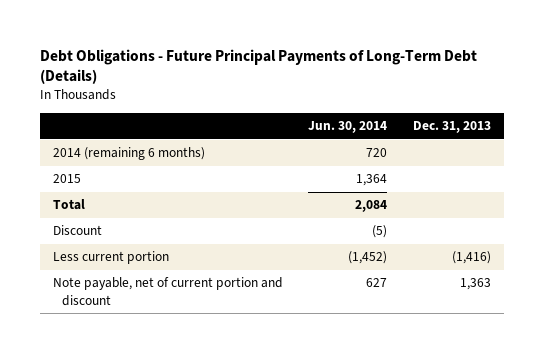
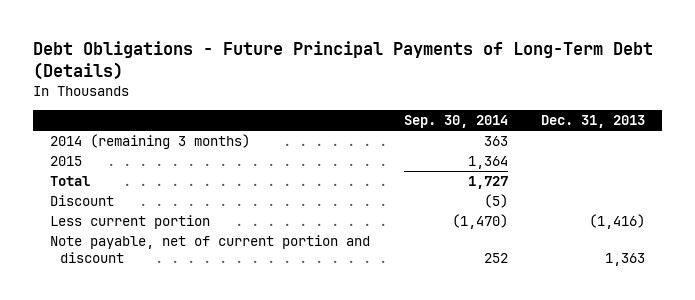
[308,121,388,134] Jun. 30, 2014 -> none
none -> [403,115,508,129] Sep. 30, 2014
[52,147,205,161] 2014 (remaining 6 months) -> [49,134,250,150] 2014 (remaining 3 months)

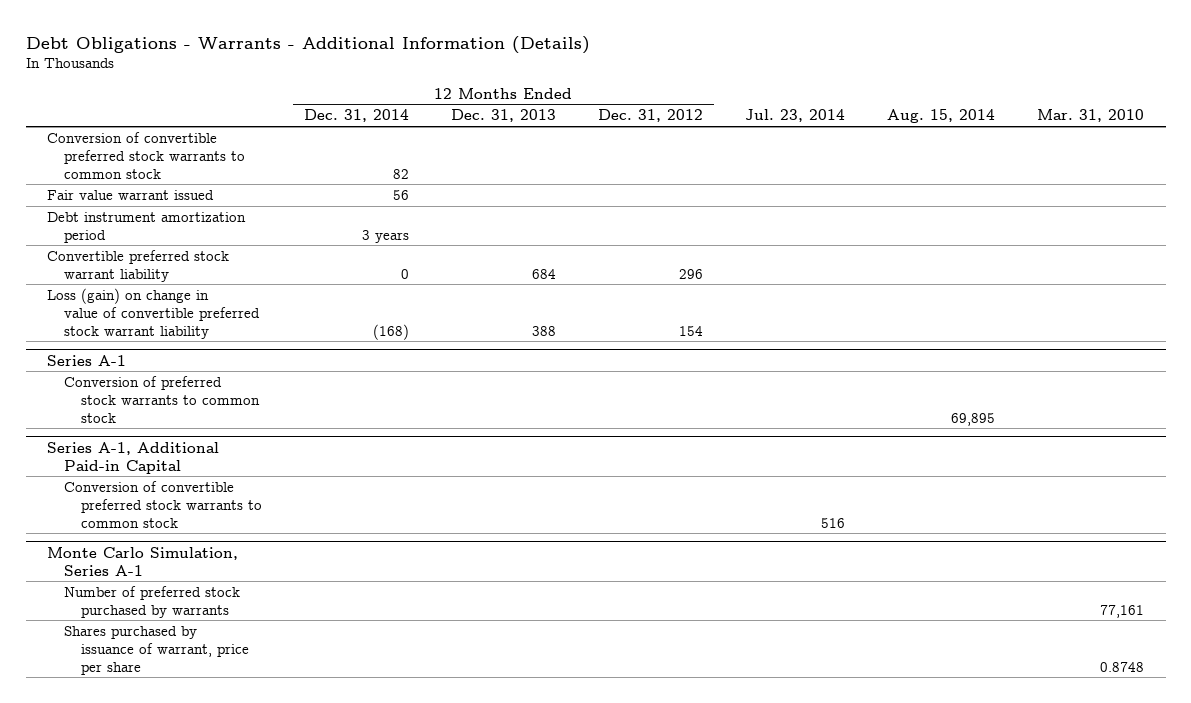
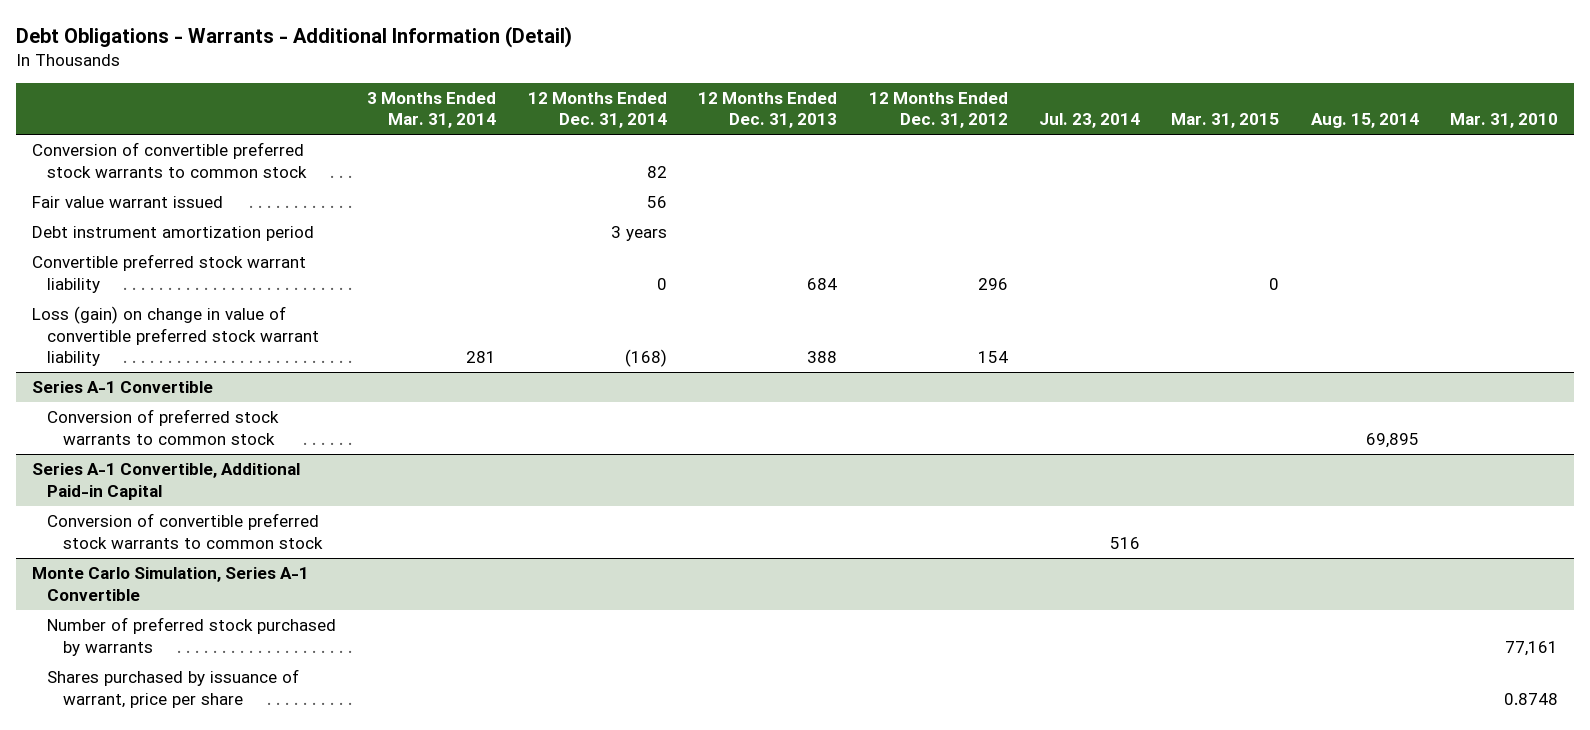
[25,35,590,54] Debt Obligations - Warrants - Additional Information (Details) -> [15,25,572,48] Debt Obligations - Warrants - Additional Information (Detail)
none -> [367,92,497,129] 3 Months Ended Mar. 31, 2014
none -> [1171,113,1280,129] Mar. 31, 2015
[46,354,126,366] Series A-1 -> [31,381,213,394] Series A-1 Convertible
[46,441,219,474] Series A-1, Additional Paid-in Capital -> [31,463,300,500] Series A-1 Convertible, Additional Paid-in Capital
[46,546,238,576] Monte Carlo Simulation, Series A-1 -> [31,567,309,601] Monte Carlo Simulation, Series A-1 Convertible

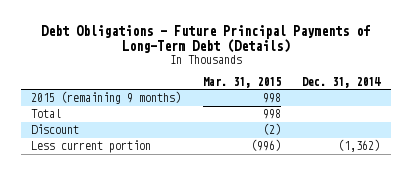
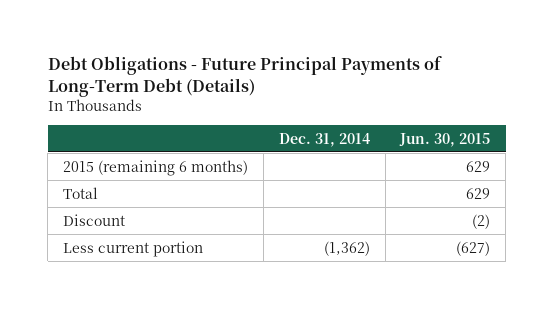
[202,76,281,88] Mar. 31, 2015 -> none
none -> [399,132,491,147] Jun. 30, 2015
[31,91,182,105] 2015 (remaining 9 months) -> [63,159,249,176] 2015 (remaining 6 months)

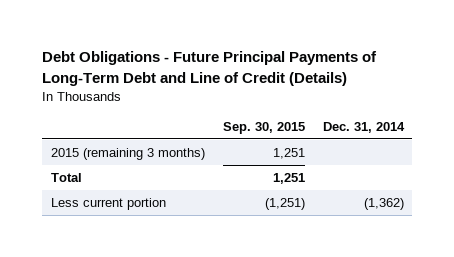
[47,55,442,97] Debt Obligations - Future Principal Payments of Long-Term Debt (Details) -> [41,51,377,86] Debt Obligations - Future Principal Payments of Long-Term Debt and Line of Credit (Details)
[399,132,491,147] Jun. 30, 2015 -> none
none -> [222,121,305,134] Sep. 30, 2015
[63,159,249,176] 2015 (remaining 6 months) -> [50,147,205,160] 2015 (remaining 3 months)
[63,213,126,226] Discount -> none

